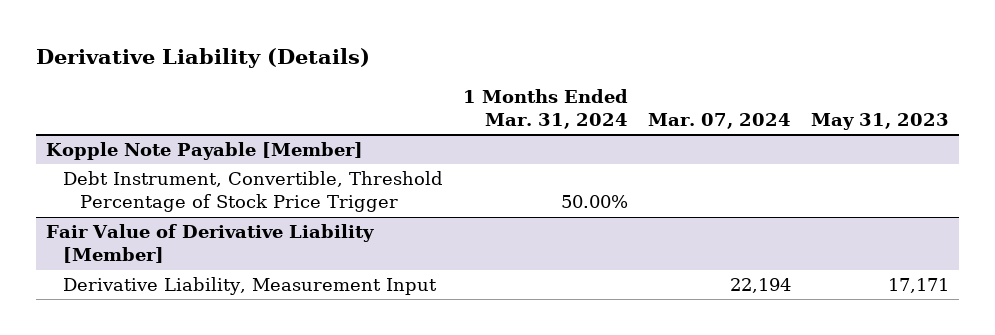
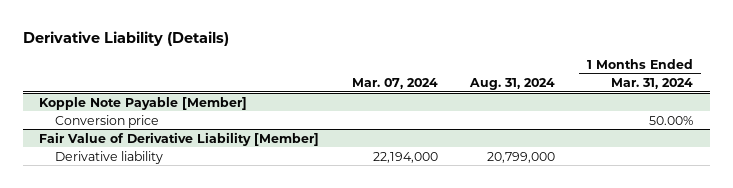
[810,112,949,130] May 31, 2023 -> none
none -> [469,78,556,91] Aug. 31, 2024
[62,171,443,213] Debt Instrument, Convertible, Threshold Percentage of Stock Price Trigger -> [54,114,159,128] Conversion price
[62,277,437,296] Derivative Liability, Measurement Input -> [54,150,163,164] Derivative liability
[729,278,791,294] 22,194 -> [372,151,438,163] 22,194,000

